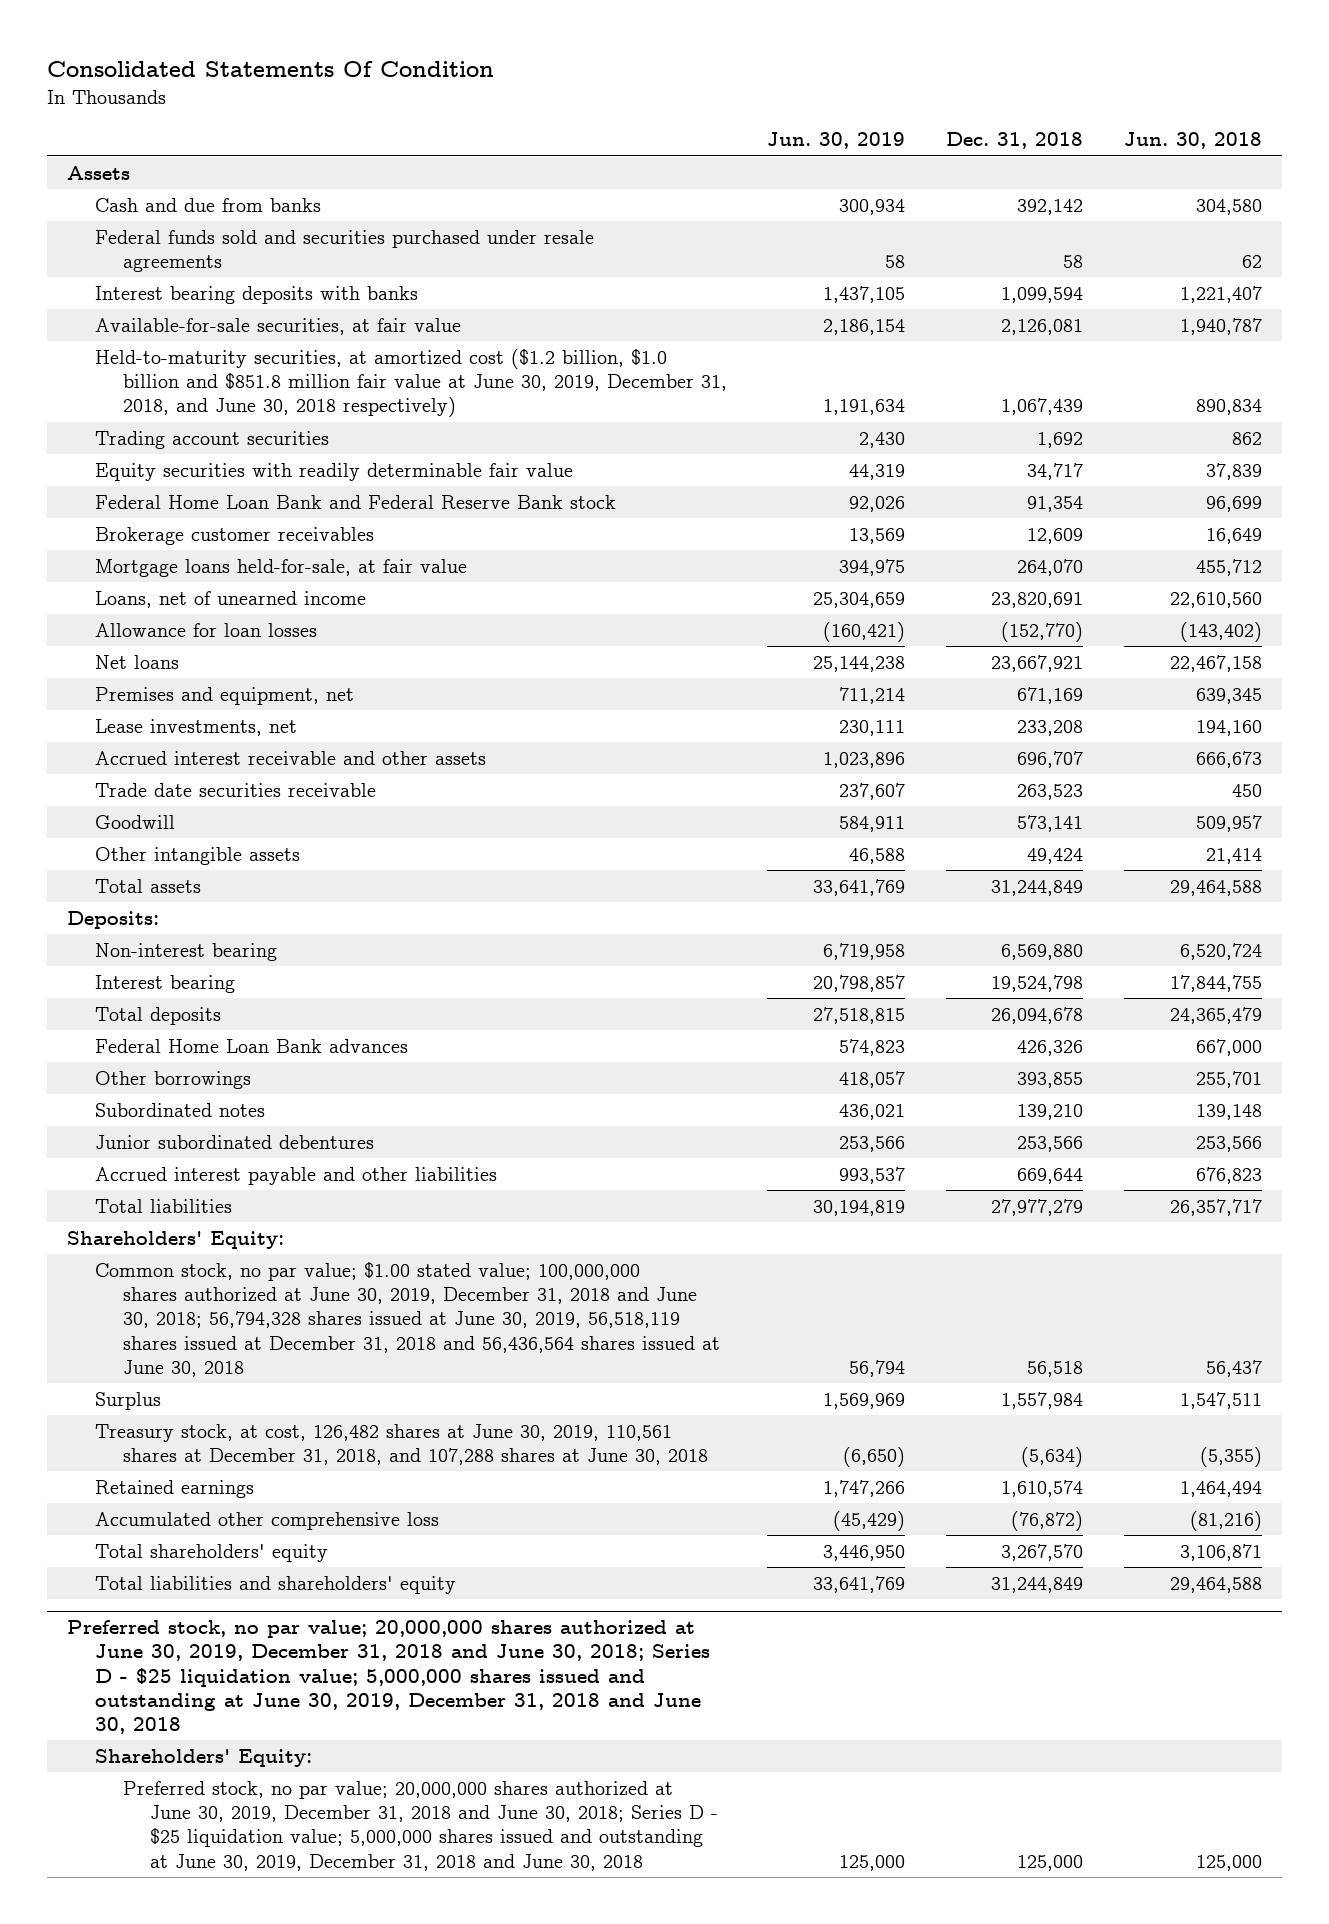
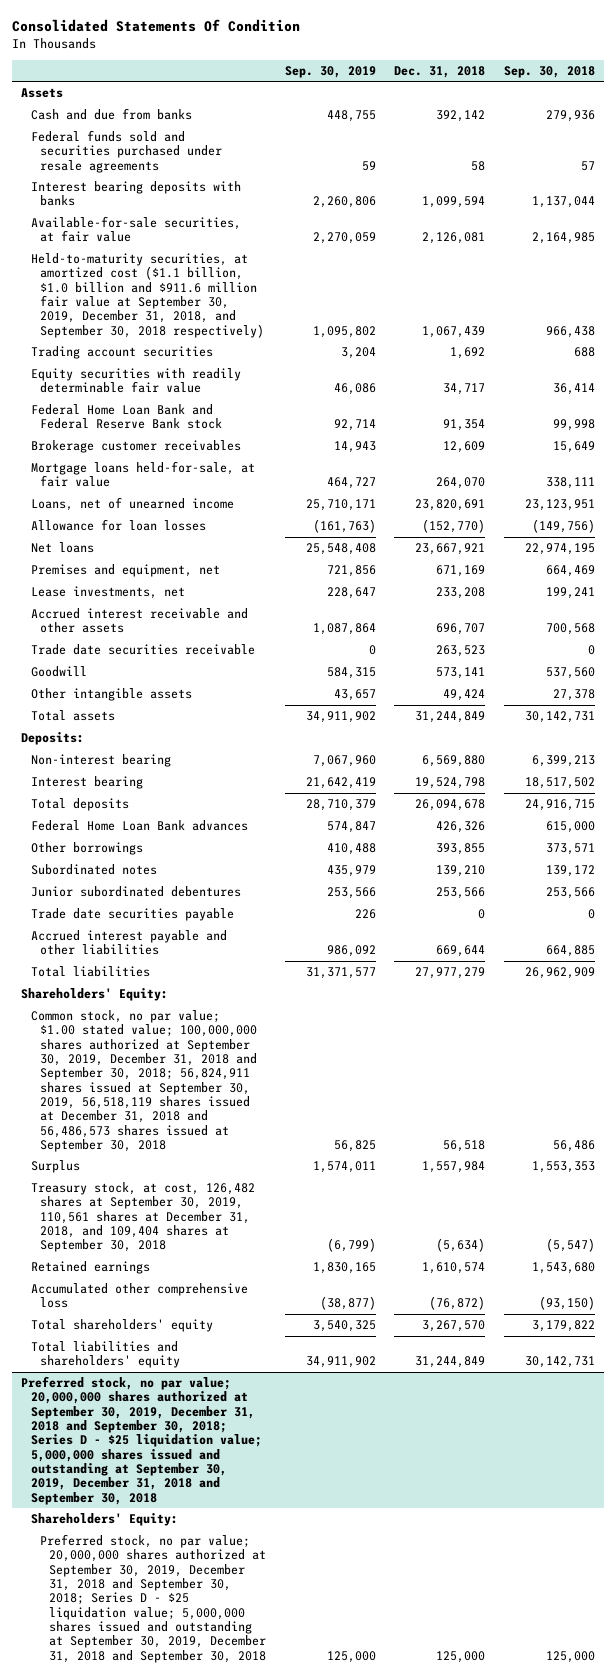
[767,132,906,150] Jun. 30, 2019 -> none
[1124,132,1263,150] Jun. 30, 2018 -> none
none -> [284,65,376,78] Sep. 30, 2019
none -> [503,65,595,78] Sep. 30, 2018
[94,348,727,418] Held-to-maturity securities, at amortized cost ($1.2 billion, $1.0 billion and $851.8 million fair value at June 30, 2019, December 31, 2018, and June 30, 2018 respectively) -> [30,253,265,338] Held-to-maturity securities, at amortized cost ($1.1 billion, $1.0 billion and $911.6 million fair value at September 30, 2019, December 31, 2018, and September 30, 2018 respectively)
none -> [30,908,234,922] Trade date securities payable
[94,1261,720,1377] Common stock, no par value; $1.00 stated value; 100,000,000 shares authorized at June 30, 2019, December 31, 2018 and June 30, 2018; 56,794,328 shares issued at June 30, 2019, 56,518,119 shares issued at December 31, 2018 and 56,436,564 shares issued at June 30, 2018 -> [30,1010,258,1152] Common stock, no par value; $1.00 stated value; 100,000,000 shares authorized at September 30, 2019, December 31, 2018 and September 30, 2018; 56,824,911 shares issued at September 30, 2019, 56,518,119 shares issued at December 31, 2018 and 56,486,573 shares issued at September 30, 2018
[94,1423,708,1466] Treasury stock, at cost, 126,482 shares at June 30, 2019, 110,561 shares at December 31, 2018, and 107,288 shares at June 30, 2018 -> [30,1182,255,1253] Treasury stock, at cost, 126,482 shares at September 30, 2019, 110,561 shares at December 31, 2018, and 109,404 shares at September 30, 2018
[67,1619,710,1735] Preferred stock, no par value; 20,000,000 shares authorized at June 30, 2019, December 31, 2018 and June 30, 2018; Series D - $25 liquidation value; 5,000,000 shares issued and outstanding at June 30, 2019, December 31, 2018 and June 30, 2018 -> [21,1376,262,1505] Preferred stock, no par value; 20,000,000 shares authorized at September 30, 2019, December 31, 2018 and September 30, 2018; Series D - $25 liquidation value; 5,000,000 shares issued and outstanding at September 30, 2019, December 31, 2018 and September 30, 2018
[122,1780,719,1871] Preferred stock, no par value; 20,000,000 shares authorized at June 30, 2019, December 31, 2018 and June 30, 2018; Series D - $25 liquidation value; 5,000,000 shares issued and outstanding at June 30, 2019, December 31, 2018 and June 30, 2018 -> [40,1534,267,1663] Preferred stock, no par value; 20,000,000 shares authorized at September 30, 2019, December 31, 2018 and September 30, 2018; Series D - $25 liquidation value; 5,000,000 shares issued and outstanding at September 30, 2019, December 31, 2018 and September 30, 2018

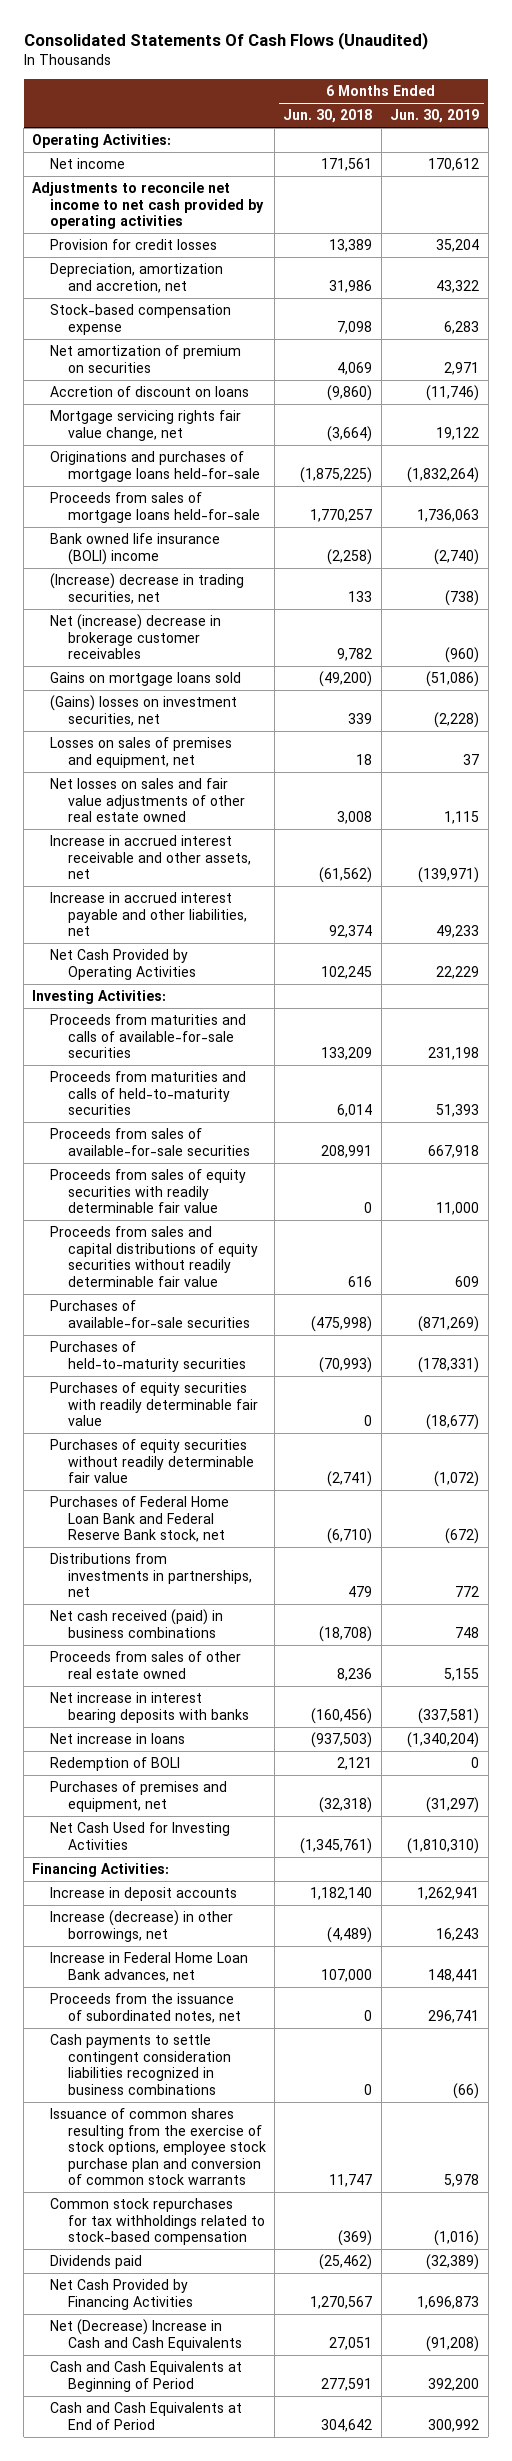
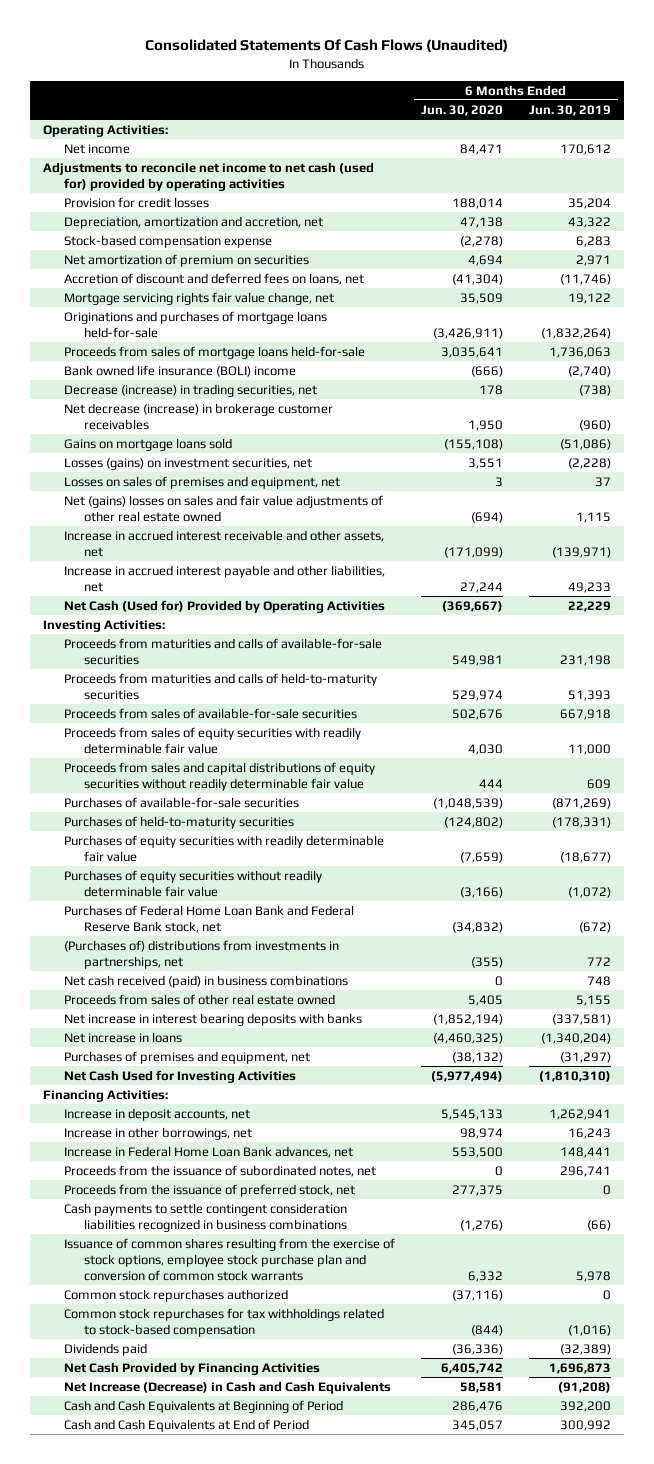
[283,109,373,124] Jun. 30, 2018 -> none
none -> [420,104,503,116] Jun. 30, 2020
[32,182,265,230] Adjustments to reconcile net income to net cash provided by operating activities -> [43,161,375,191] Adjustments to reconcile net income to net cash (used for) provided by operating activities
[50,386,250,398] Accretion of discount on loans -> [63,272,364,285] Accretion of discount and deferred fees on loans, net
[50,573,245,604] (Increase) decrease in trading securities, net -> [63,383,317,397] Decrease (increase) in trading securities, net
[50,614,222,660] Net (increase) decrease in brokerage customer receivables -> [63,402,333,430] Net decrease (increase) in brokerage customer receivables
[50,695,238,726] (Gains) losses on investment securities, net -> [63,457,312,470] Losses (gains) on investment securities, net
[50,778,245,823] Net losses on sales and fair value adjustments of other real estate owned -> [63,494,383,522] Net (gains) losses on sales and fair value adjustments of other real estate owned
[50,949,196,980] Net Cash Provided by Operating Activities -> [63,599,385,613] Net Cash (Used for) Provided by Operating Activities
[50,1553,252,1598] Distributions from investments in partnerships, net -> [63,939,339,969] (Purchases of) distributions from investments in partnerships, net
[50,1757,181,1772] Redemption of BOLI -> none
[50,1887,238,1902] Increase in deposit accounts -> [63,1107,250,1121] Increase in deposit accounts, net
[50,1910,234,1942] Increase (decrease) in other borrowings, net -> [63,1126,252,1140] Increase in other borrowings, net
none -> [63,1183,355,1197] Proceeds from the issuance of preferred stock, net
none -> [63,1288,288,1302] Common stock repurchases authorized
[50,2319,242,2351] Net (Decrease) Increase in Cash and Cash Equivalents -> [63,1380,391,1394] Net Increase (Decrease) in Cash and Cash Equivalents

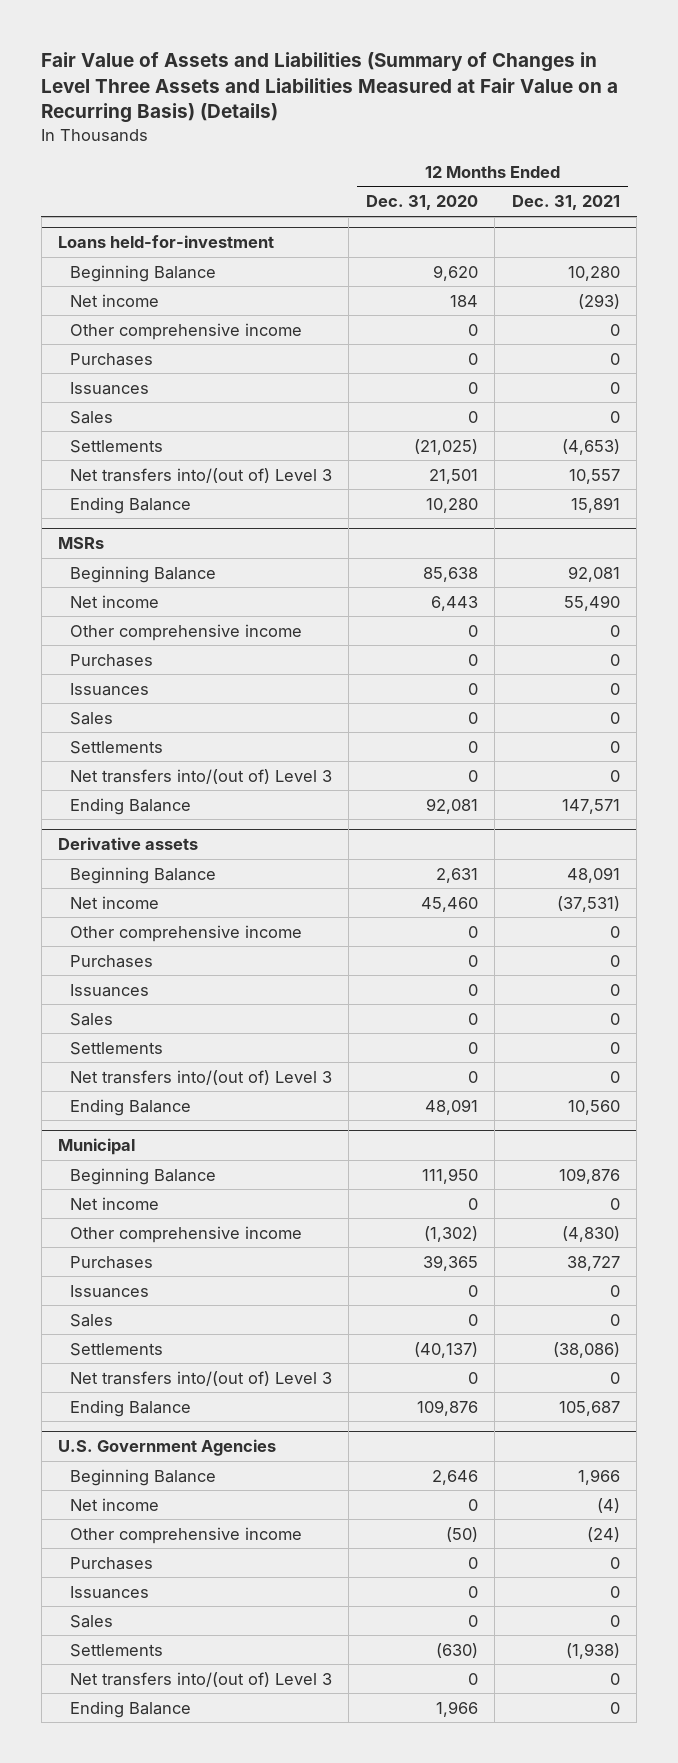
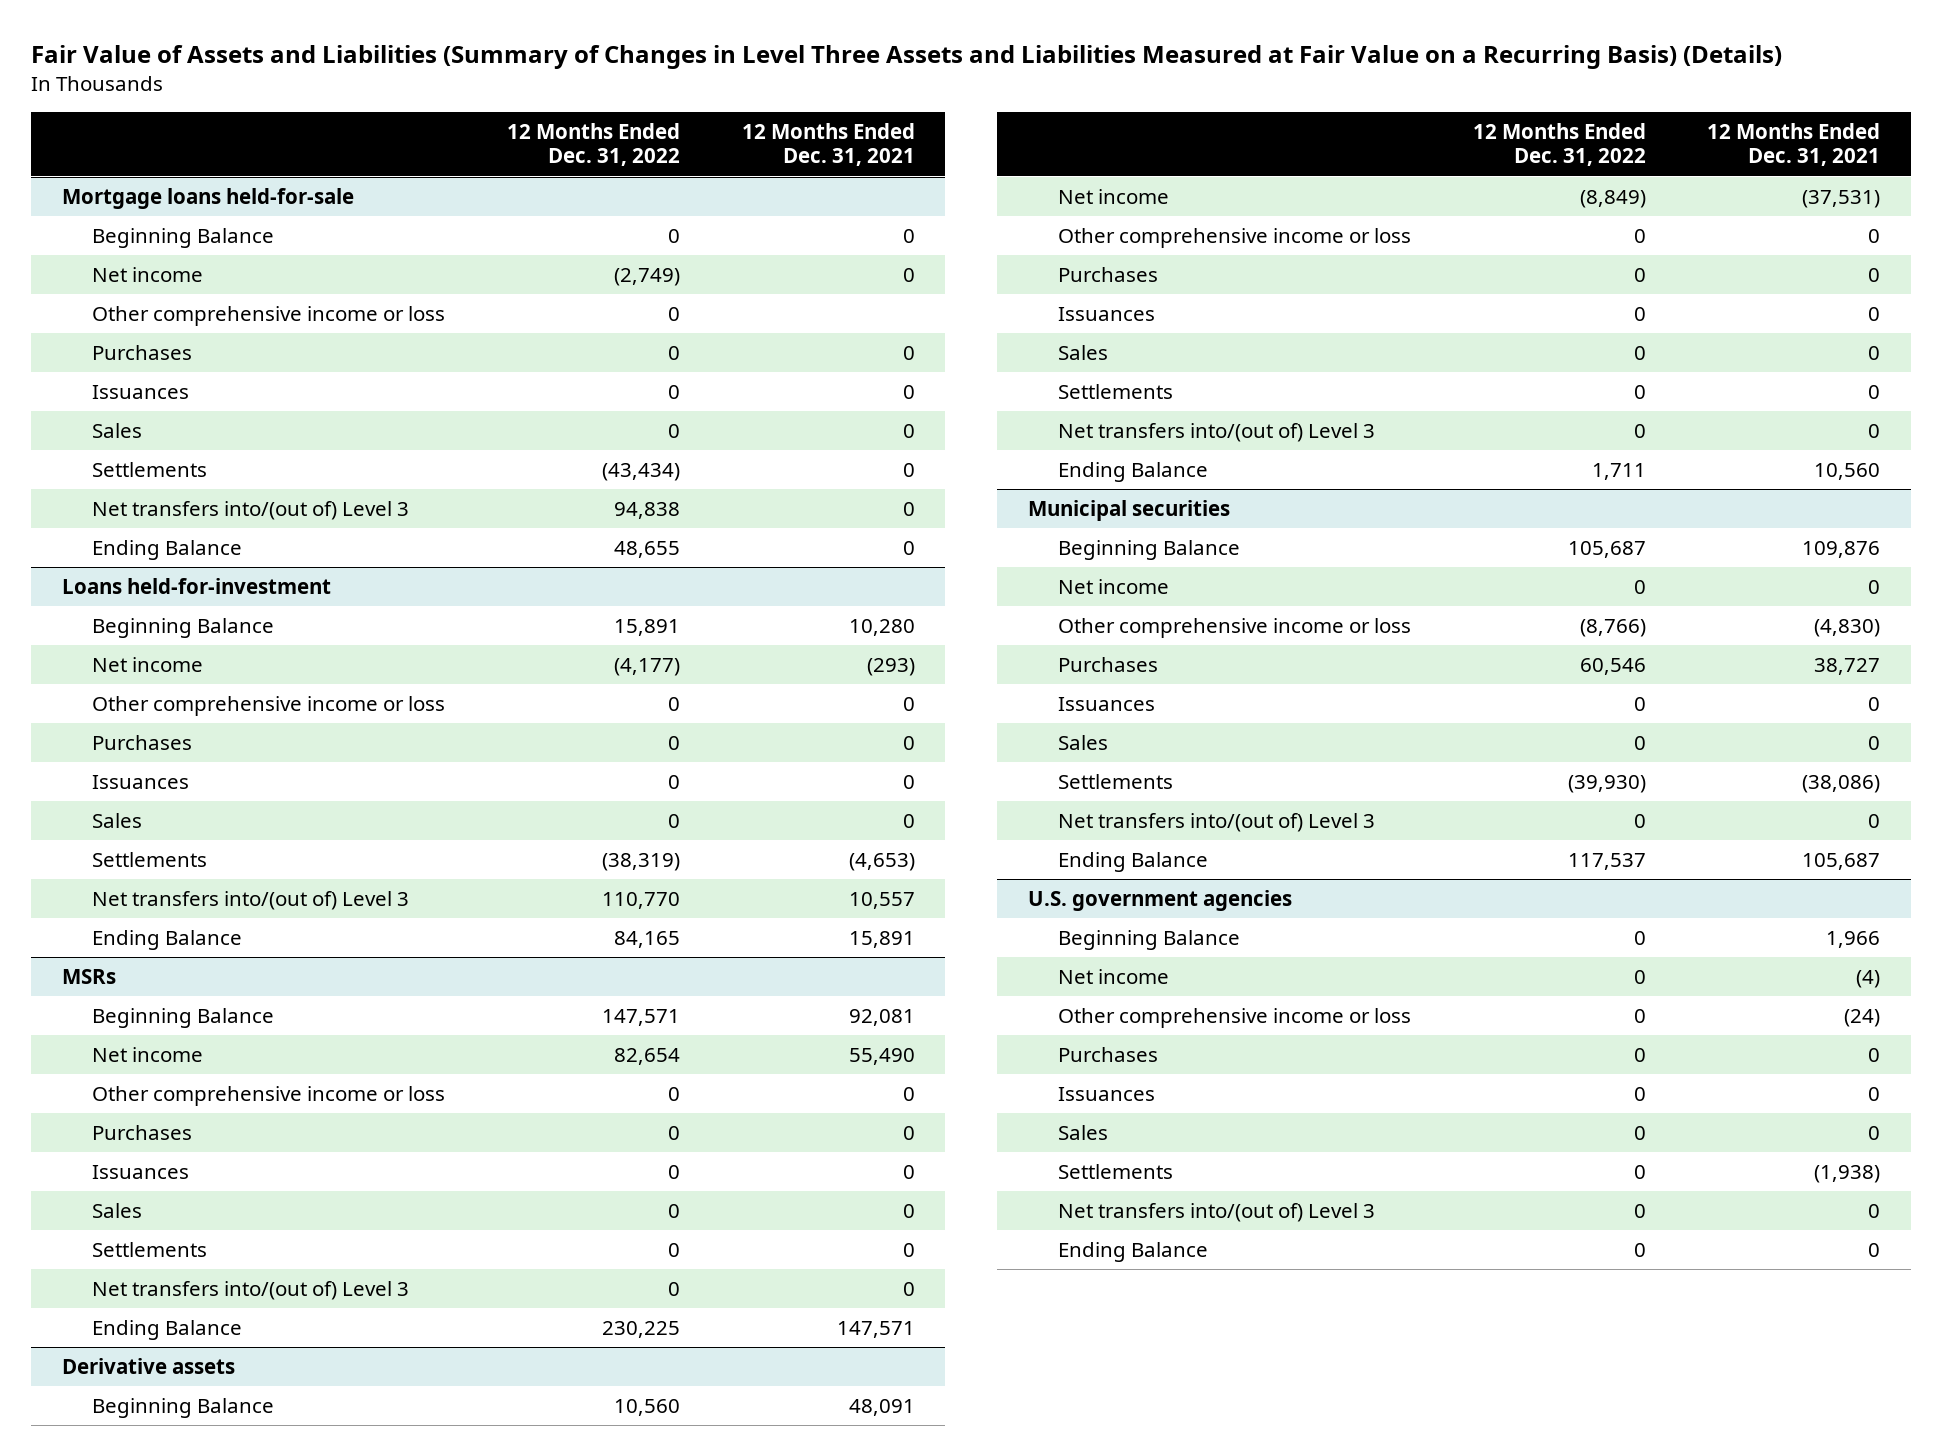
[365,195,478,211] Dec. 31, 2020 -> none
none -> [506,123,680,167] 12 Months Ended Dec. 31, 2022
none -> [62,188,355,210] Mortgage loans held-for-sale
none -> [92,228,275,249] Beginning Balance
none -> [92,267,204,283] Net income
none -> [92,306,446,327] Other comprehensive income or loss
none -> [92,345,193,361] Purchases
none -> [92,385,190,400] Issuances
none -> [92,423,143,439] Sales
none -> [92,462,208,478] Settlements
none -> [92,501,410,521] Net transfers into/(out of) Level 3
none -> [92,540,243,561] Ending Balance
[69,322,302,340] Other comprehensive income -> [92,696,446,717] Other comprehensive income or loss
[69,623,302,641] Other comprehensive income -> [92,1086,446,1107] Other comprehensive income or loss
[69,924,302,942] Other comprehensive income -> [1057,228,1411,249] Other comprehensive income or loss
[57,1138,135,1156] Municipal -> [1027,500,1230,522] Municipal securities
[69,1225,302,1243] Other comprehensive income -> [1057,618,1411,639] Other comprehensive income or loss
[57,1439,276,1457] U.S. Government Agencies -> [1027,890,1292,912] U.S. government agencies
[69,1526,302,1544] Other comprehensive income -> [1057,1008,1411,1029] Other comprehensive income or loss

